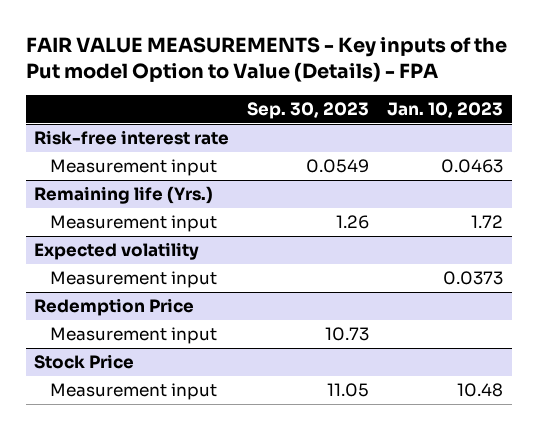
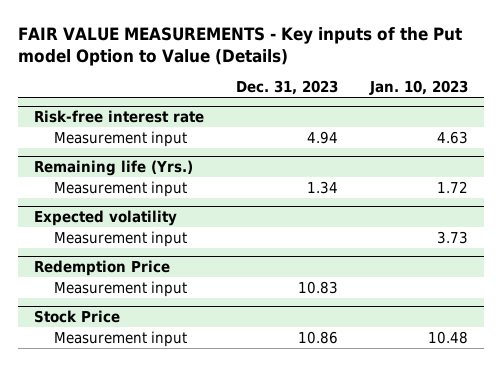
[25,36,507,83] FAIR VALUE MEASUREMENTS - Key inputs of the Put model Option to Value (Details) - FPA -> [17,26,462,66] FAIR VALUE MEASUREMENTS - Key inputs of the Put model Option to Value (Details)
[247,102,370,120] Sep. 30, 2023 -> none
none -> [235,79,338,95] Dec. 31, 2023
[440,159,503,174] 0.0463 -> [436,130,468,144] 4.63
[442,271,503,286] 0.0373 -> [436,230,468,244] 3.73

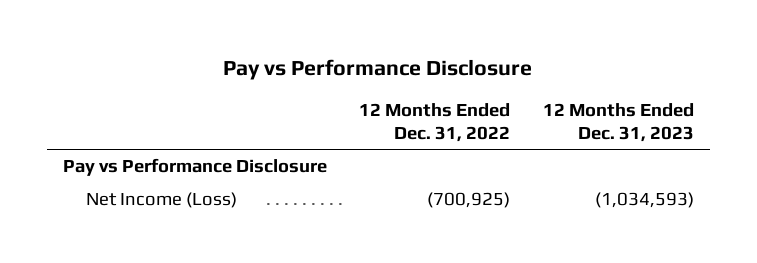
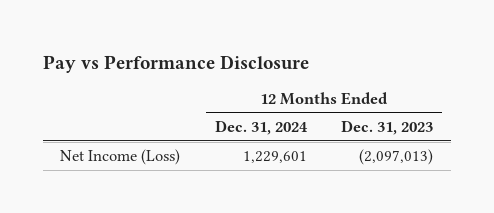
[359,103,511,142] 12 Months Ended Dec. 31, 2022 -> none
none -> [214,120,308,136] Dec. 31, 2024
[62,158,327,177] Pay vs Performance Disclosure -> none
[595,192,695,209] (1,034,593) -> [359,149,434,166] (2,097,013)

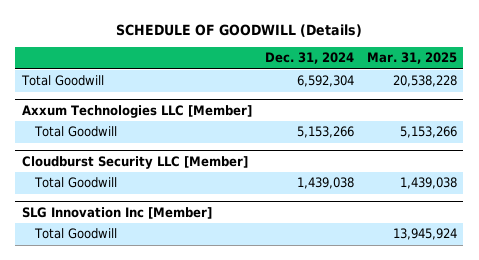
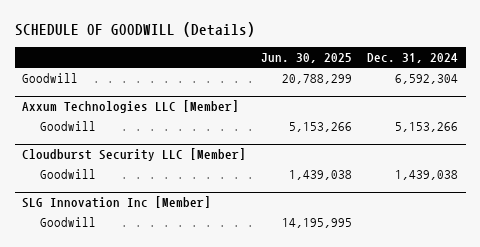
[366,52,457,65] Mar. 31, 2025 -> none
none -> [261,53,353,64] Jun. 30, 2025
[20,75,104,87] Total Goodwill -> [22,73,79,84] Goodwill
[34,126,118,138] Total Goodwill -> [40,121,97,132] Goodwill
[34,177,118,189] Total Goodwill -> [40,169,97,180] Goodwill
[34,228,118,240] Total Goodwill -> [40,217,97,228] Goodwill

